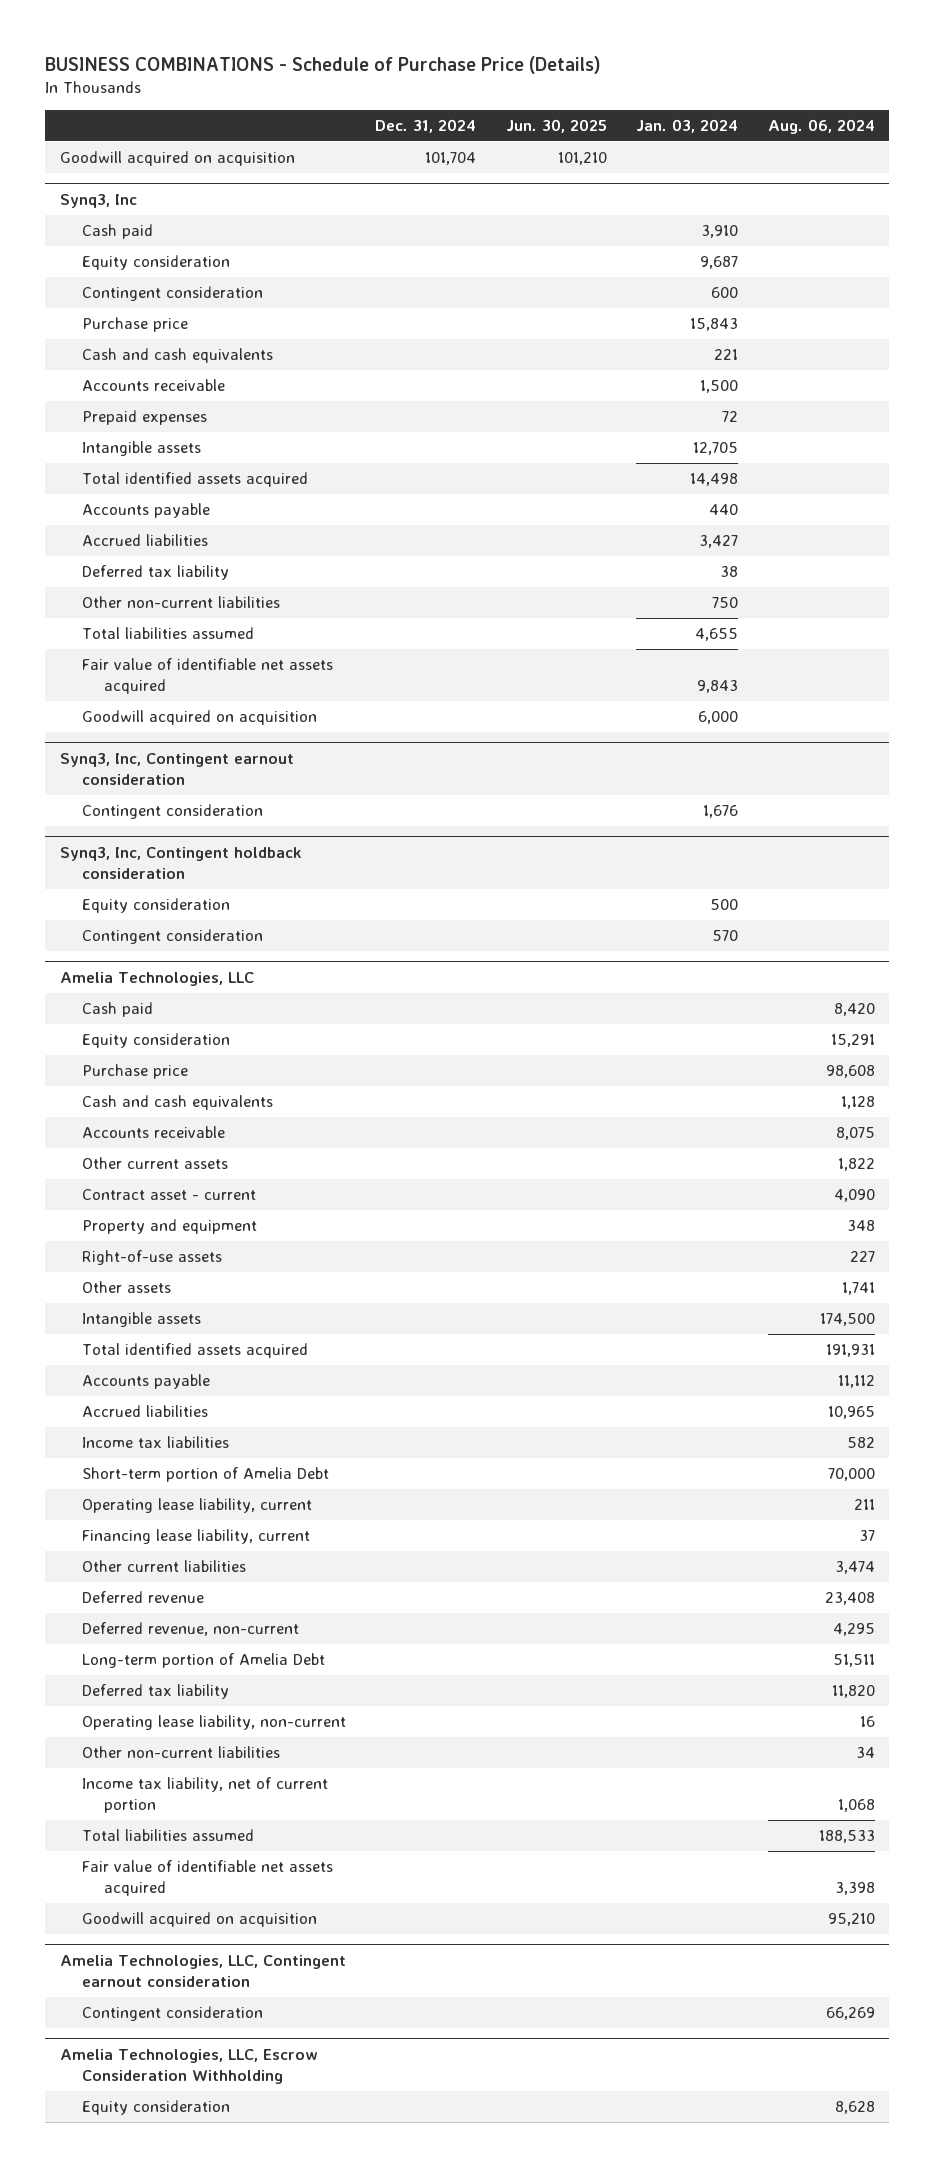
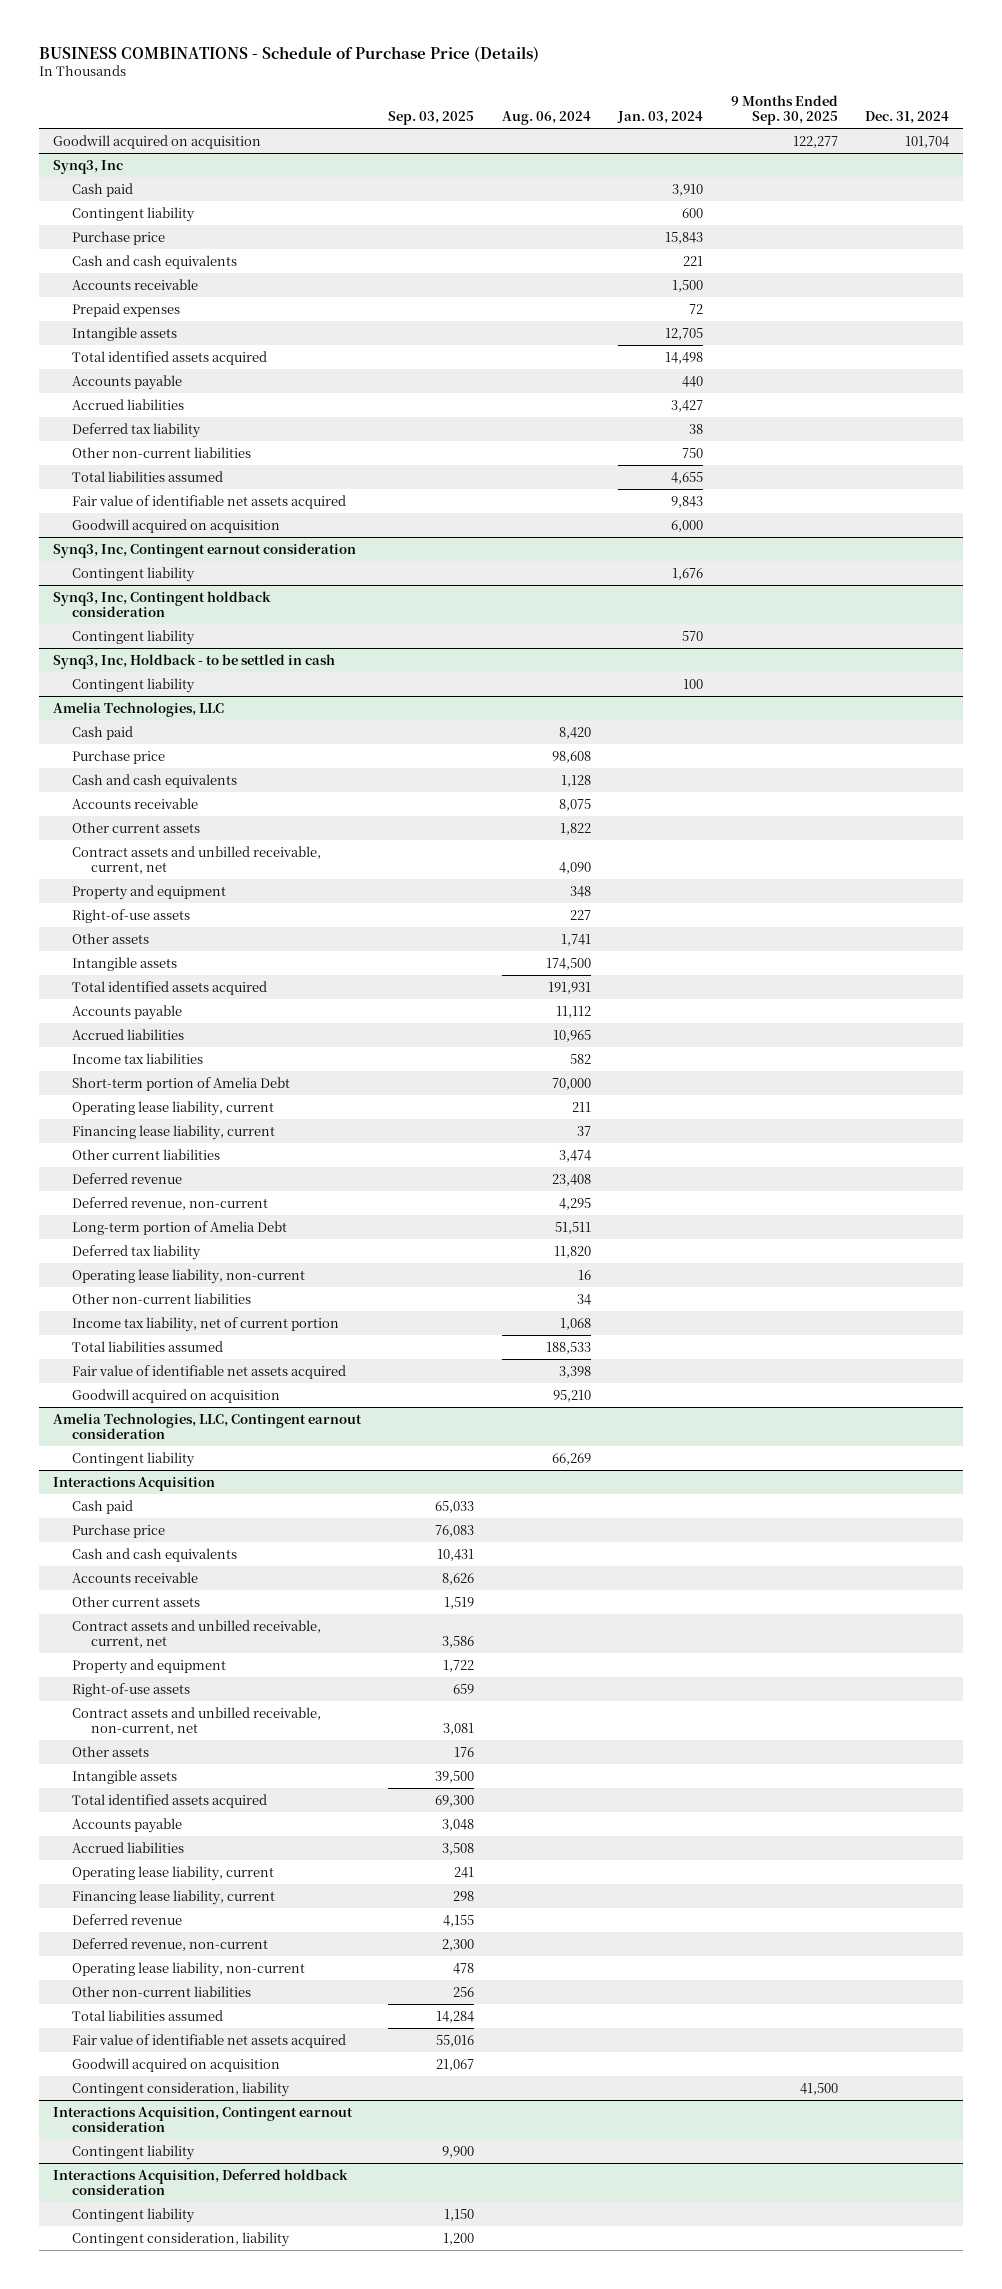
[505,118,607,133] Jun. 30, 2025 -> none
none -> [388,111,475,126] Sep. 03, 2025
none -> [730,94,838,126] 9 Months Ended Sep. 30, 2025
[82,255,231,271] Equity consideration -> none
[82,286,264,302] Contingent consideration -> [72,206,196,222] Contingent liability
[82,804,264,820] Contingent consideration -> [72,566,196,582] Contingent liability
[82,898,231,914] Equity consideration -> none
[82,929,264,945] Contingent consideration -> [72,629,196,645] Contingent liability
none -> [52,653,335,669] Synq3, Inc, Holdback - to be settled in cash
none -> [72,677,196,693] Contingent liability
[82,1033,231,1049] Equity consideration -> none
[82,1189,257,1201] Contract asset - current -> none
none -> [72,845,322,874] Contract assets and unbilled receivable, current, net
[59,2048,317,2084] Amelia Technologies, LLC, Escrow Consideration Withholding -> none
[82,2100,231,2116] Equity consideration -> none
[82,2006,264,2022] Contingent consideration -> [72,1451,196,1467] Contingent liability
none -> [52,1476,215,1491] Interactions Acquisition
none -> [72,1499,134,1514] Cash paid
none -> [72,1523,166,1538] Purchase price
none -> [72,1547,238,1562] Cash and cash equivalents
none -> [72,1571,199,1583] Accounts receivable
none -> [72,1595,201,1607] Other current assets
none -> [72,1619,322,1648] Contract assets and unbilled receivable, current, net
none -> [72,1658,227,1674] Property and equipment
none -> [72,1682,191,1697] Right-of-use assets
none -> [72,1706,322,1735] Contract assets and unbilled receivable, non-current, net
none -> [72,1745,150,1757] Other assets
none -> [72,1769,178,1784] Intangible assets
none -> [72,1793,268,1808] Total identified assets acquired
none -> [72,1817,183,1833] Accounts payable
none -> [72,1841,185,1853] Accrued liabilities
none -> [72,1865,275,1881] Operating lease liability, current
none -> [72,1889,276,1905] Financing lease liability, current
none -> [72,1913,183,1925] Deferred revenue
none -> [72,1937,269,1951] Deferred revenue, non-current
none -> [72,1961,306,1977] Operating lease liability, non-current
none -> [72,1985,252,1997] Other non-current liabilities
none -> [72,2009,224,2021] Total liabilities assumed
none -> [72,2033,347,2048] Fair value of identifiable net assets acquired
none -> [72,2057,281,2072] Goodwill acquired on acquisition
none -> [72,2081,291,2097] Contingent consideration, liability
none -> [52,2106,353,2132] Interactions Acquisition, Contingent earnout consideration
none -> [72,2144,196,2160] Contingent liability
none -> [52,2168,348,2195] Interactions Acquisition, Deferred holdback consideration
none -> [72,2207,196,2223] Contingent liability
none -> [72,2231,291,2247] Contingent consideration, liability

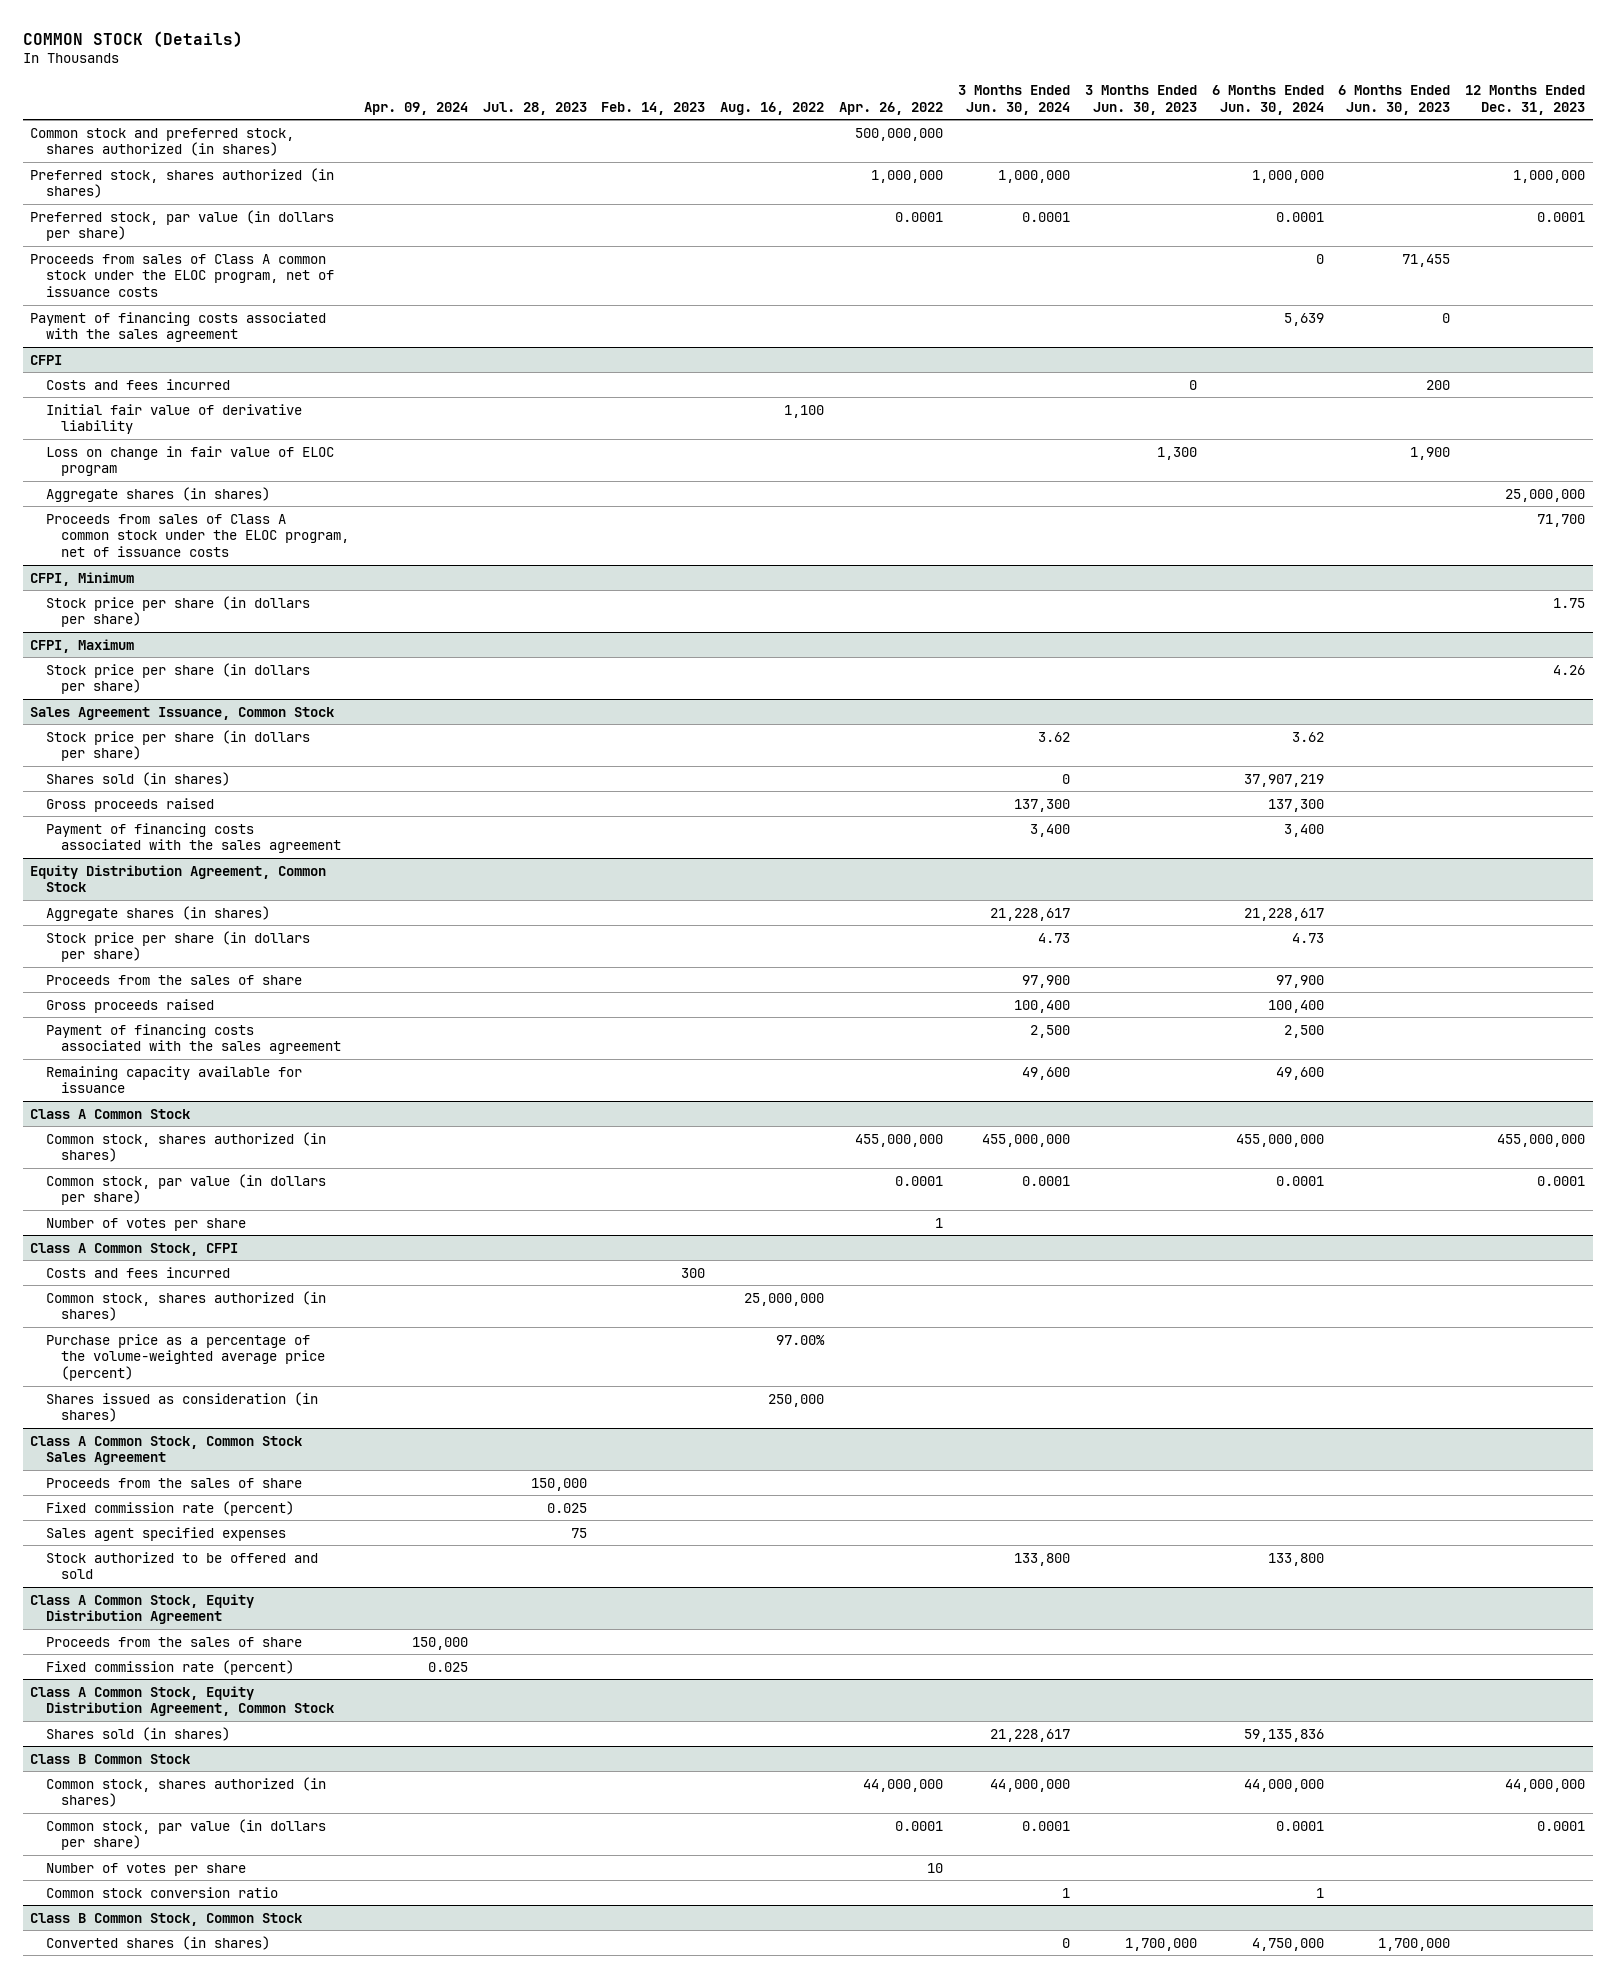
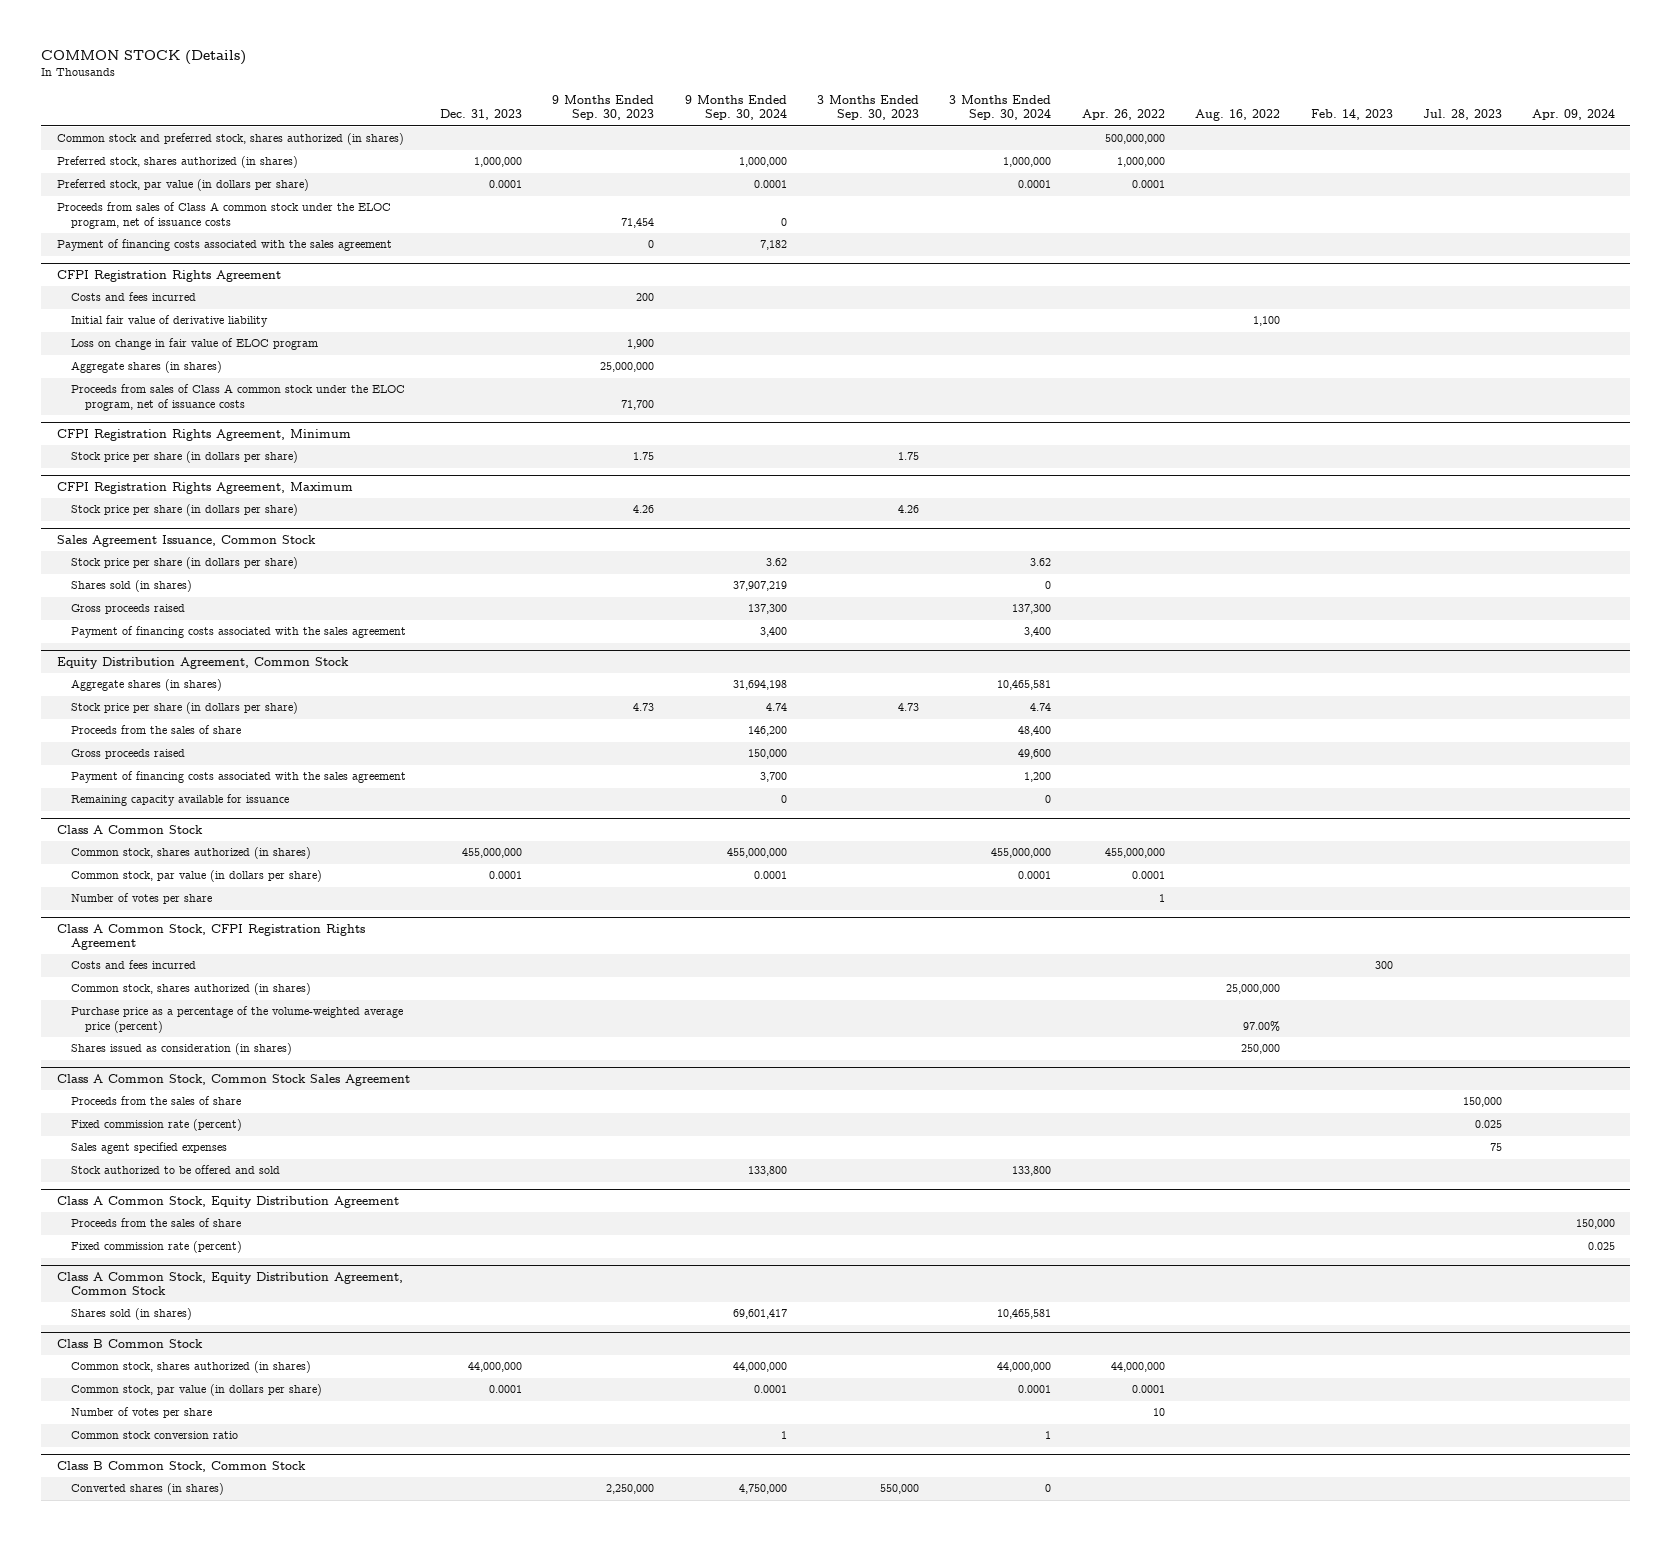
[957,84,1070,115] 3 Months Ended Jun. 30, 2024 -> none
[1084,84,1197,115] 3 Months Ended Jun. 30, 2023 -> none
[1211,84,1324,115] 6 Months Ended Jun. 30, 2024 -> none
[1338,84,1451,115] 6 Months Ended Jun. 30, 2023 -> none
[1465,84,1586,115] 12 Months Ended Dec. 31, 2023 -> none
none -> [439,109,522,121] Dec. 31, 2023
none -> [552,94,655,121] 9 Months Ended Sep. 30, 2023
none -> [684,94,787,121] 9 Months Ended Sep. 30, 2024
none -> [817,94,920,121] 3 Months Ended Sep. 30, 2023
none -> [949,94,1052,121] 3 Months Ended Sep. 30, 2024
[30,354,63,365] CFPI -> [56,269,281,282] CFPI Registration Rights Agreement
[30,571,135,586] CFPI, Minimum -> [56,428,351,441] CFPI Registration Rights Agreement, Minimum
[30,638,135,653] CFPI, Maximum -> [56,481,353,494] CFPI Registration Rights Agreement, Maximum
[30,1242,239,1256] Class A Common Stock, CFPI -> [56,923,365,951] Class A Common Stock, CFPI Registration Rights Agreement

